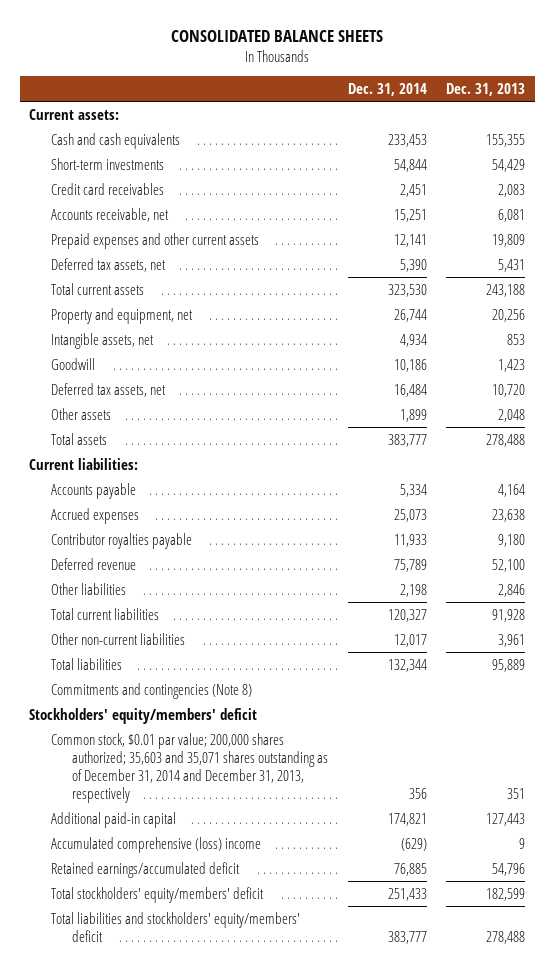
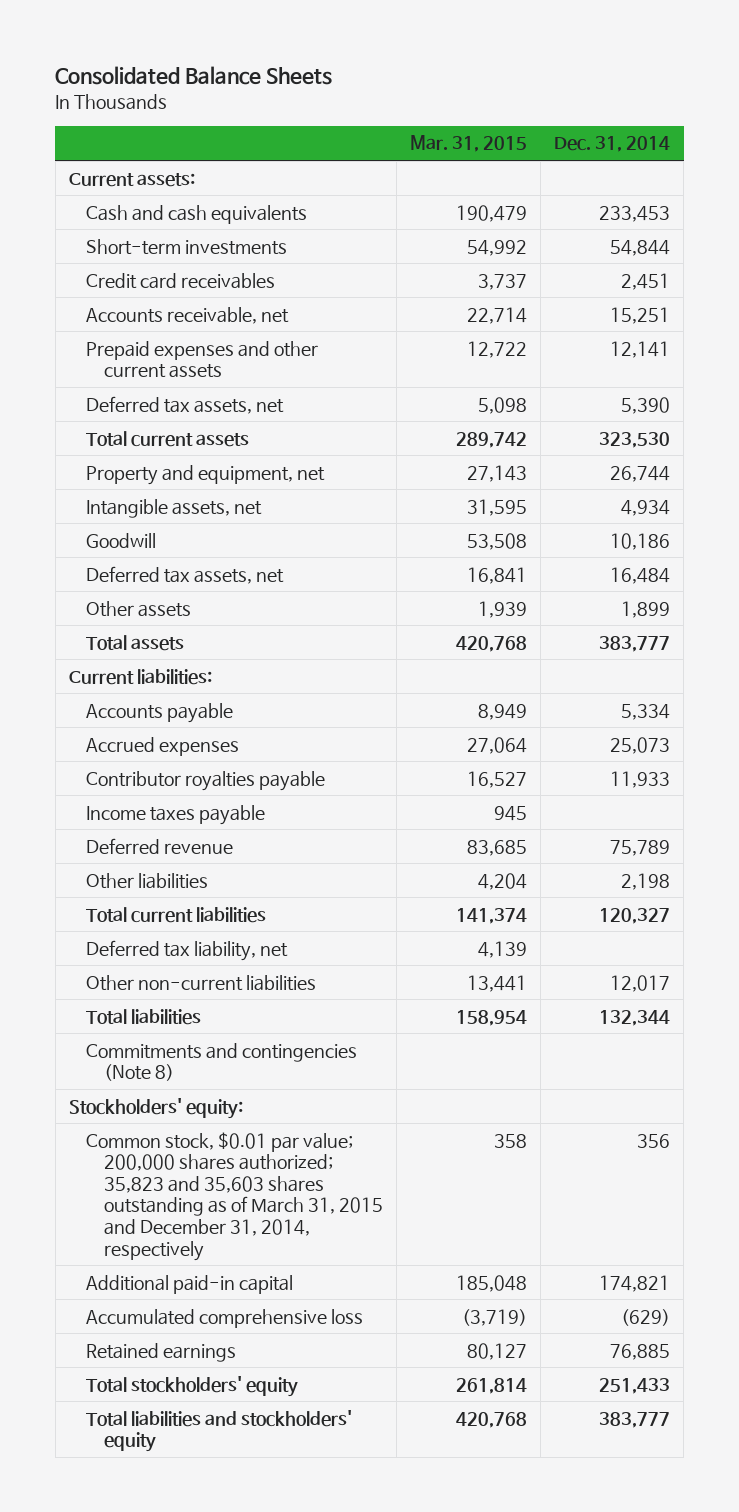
[171,30,384,43] CONSOLIDATED BALANCE SHEETS -> [55,66,333,86] Consolidated Balance Sheets
[446,82,526,96] Dec. 31, 2013 -> none
none -> [409,135,527,153] Mar. 31, 2015
none -> [86,804,266,825] Income taxes payable
none -> [86,939,289,961] Deferred tax liability, net
[29,707,258,724] Stockholders' equity/members' deficit -> [69,1097,244,1119] Stockholders' equity:
[50,732,329,803] Common stock, $0.01 par value; 200,000 shares authorized; 35,603 and 35,071 shares outstanding as of December 31, 2014 and December 31, 2013, respectively -> [86,1131,383,1261] Common stock, $0.01 par value; 200,000 shares authorized; 35,823 and 35,603 shares outstanding as of March 31, 2015 and December 31, 2014, respectively
[50,836,261,853] Accumulated comprehensive (loss) income -> [86,1308,364,1328] Accumulated comprehensive loss
[50,861,240,878] Retained earnings/accumulated deficit -> [86,1342,237,1362] Retained earnings
[50,886,264,903] Total stockholders' equity/members' deficit -> [86,1375,299,1397] Total stockholders' equity
[50,911,300,942] Total liabilities and stockholders' equity/members' deficit -> [86,1409,353,1453] Total liabilities and stockholders' equity

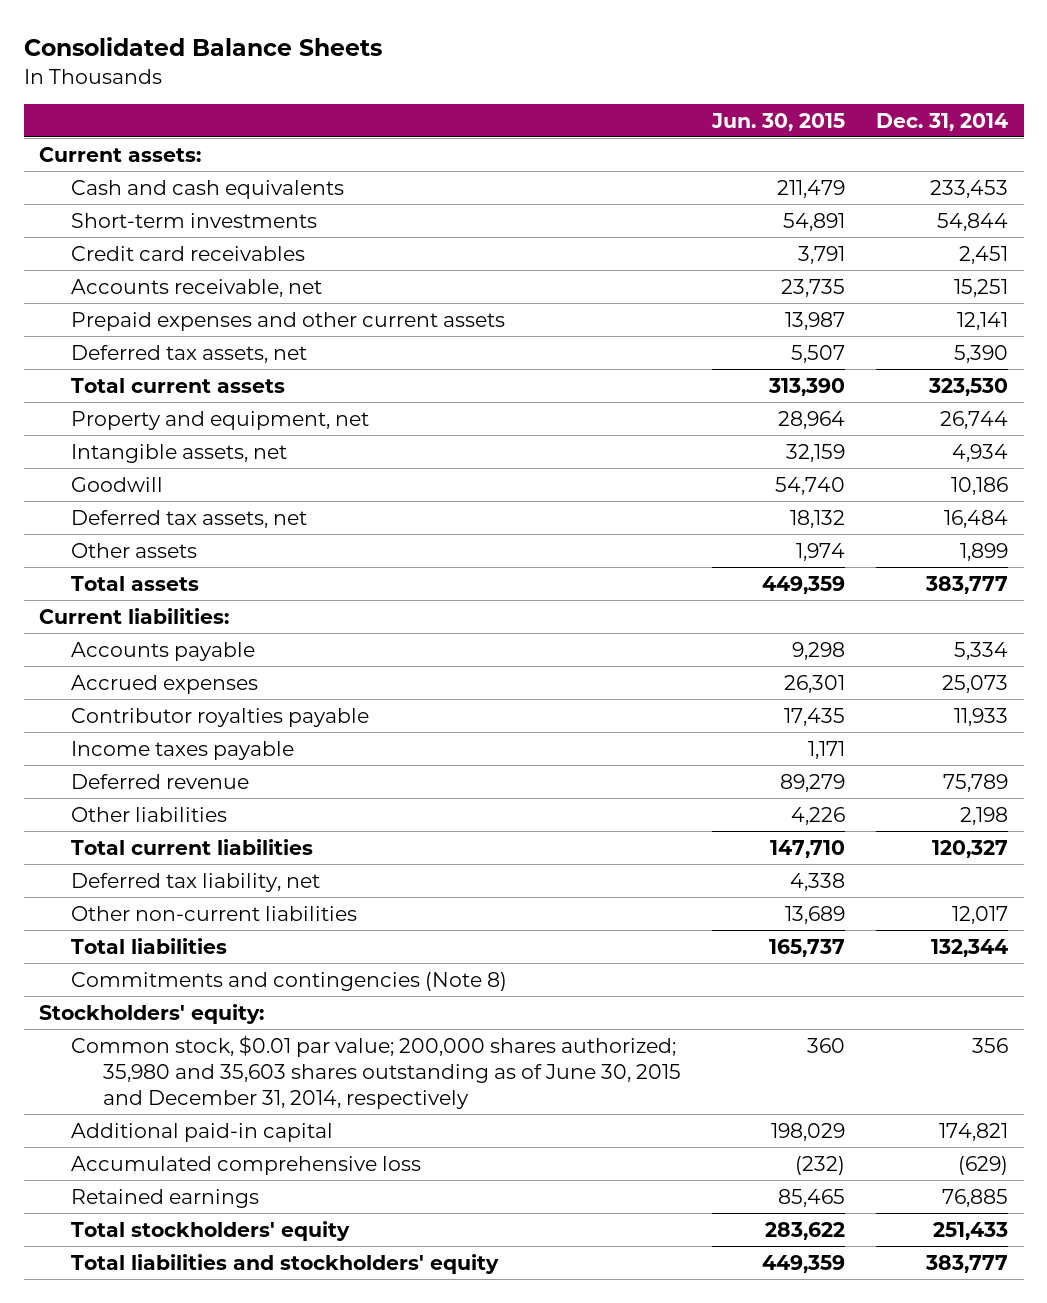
[409,135,527,153] Mar. 31, 2015 -> none
none -> [711,112,846,131] Jun. 30, 2015
[86,1131,383,1261] Common stock, $0.01 par value; 200,000 shares authorized; 35,823 and 35,603 shares outstanding as of March 31, 2015 and December 31, 2014, respectively -> [71,1034,682,1109] Common stock, $0.01 par value; 200,000 shares authorized; 35,980 and 35,603 shares outstanding as of June 30, 2015 and December 31, 2014, respectively

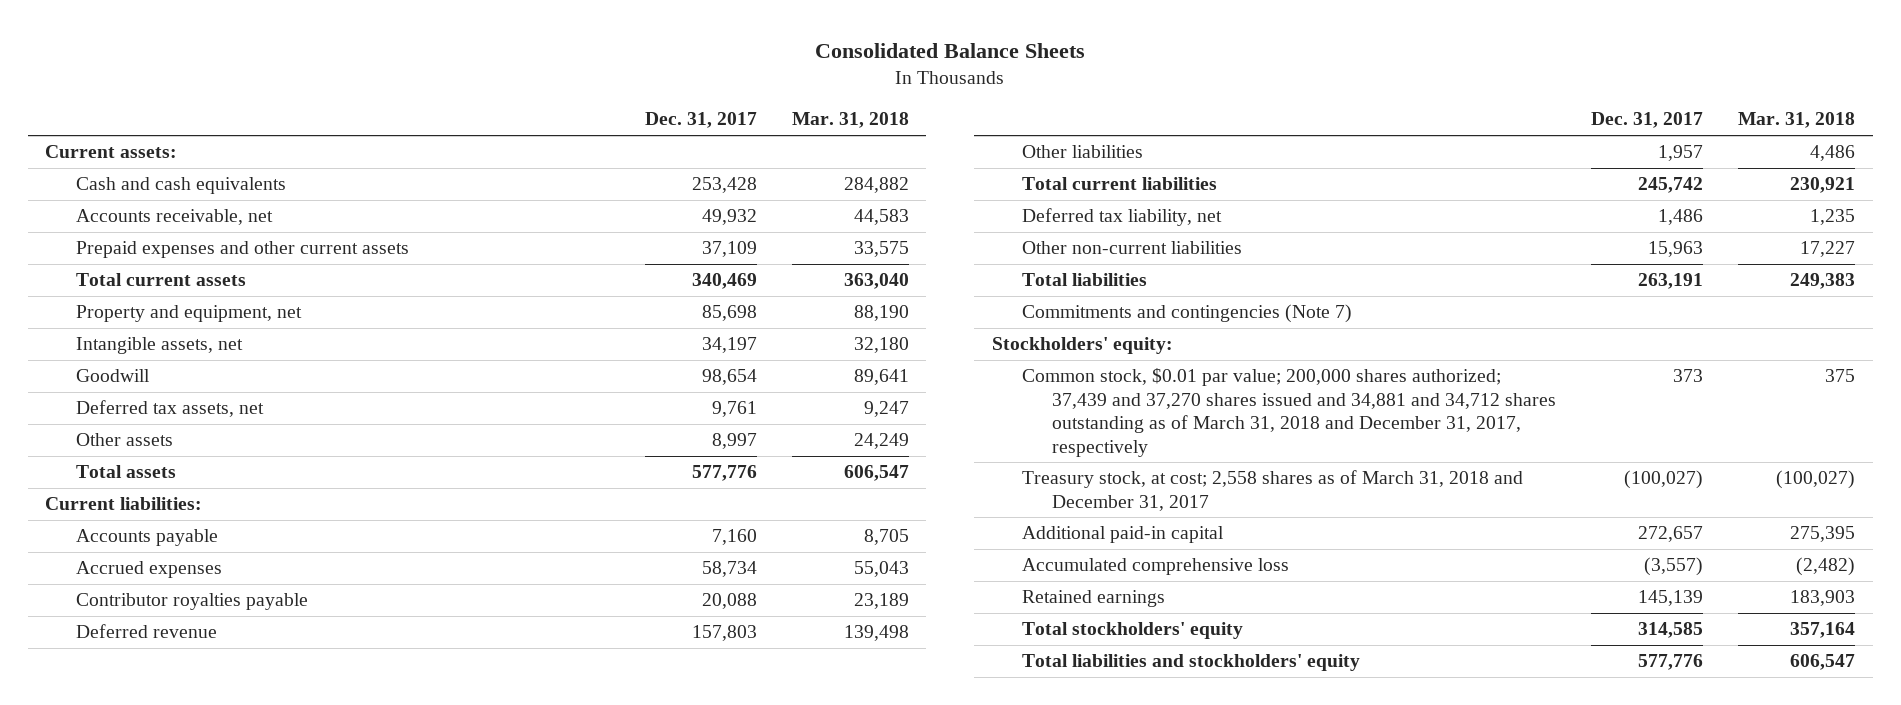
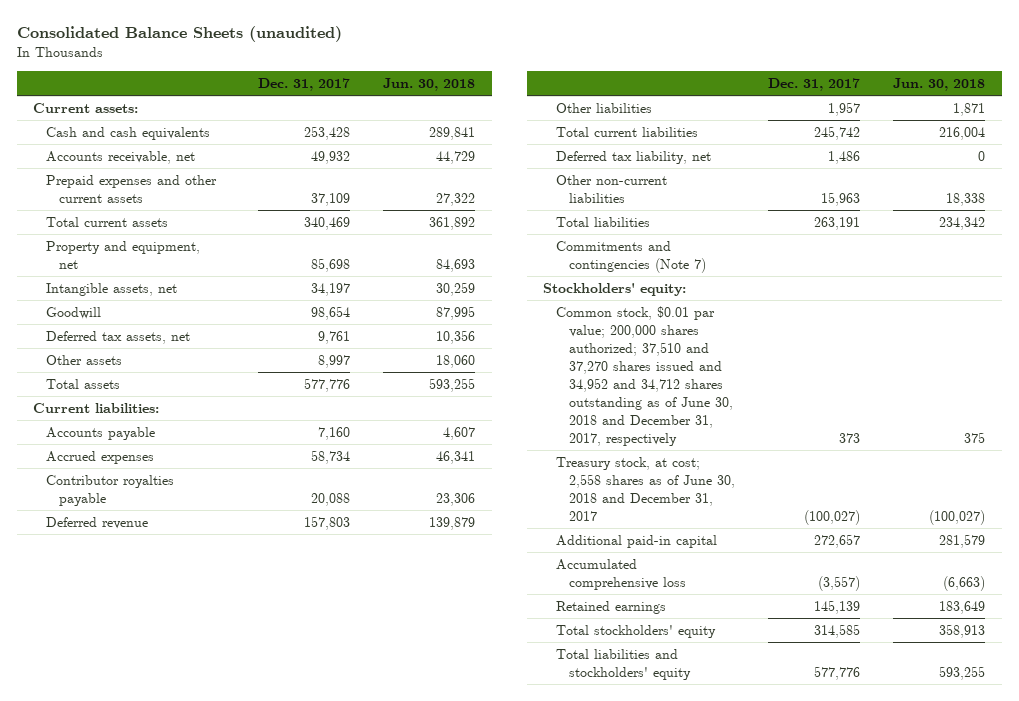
[815,42,1086,58] Consolidated Balance Sheets -> [16,26,342,43] Consolidated Balance Sheets (unaudited)
[791,112,909,129] Mar. 31, 2018 -> none
none -> [383,77,476,91] Jun. 30, 2018
[1022,368,1557,457] Common stock, $0.01 par value; 200,000 shares authorized; 37,439 and 37,270 shares issued and 34,881 and 34,712 shares outstanding as of March 31, 2018 and December 31, 2017, respectively -> [556,305,733,447] Common stock, $0.01 par value; 200,000 shares authorized; 37,510 and 37,270 shares issued and 34,952 and 34,712 shares outstanding as of June 30, 2018 and December 31, 2017, respectively
[1022,470,1524,511] Treasury stock, at cost; 2,558 shares as of March 31, 2018 and December 31, 2017 -> [556,456,735,521] Treasury stock, at cost; 2,558 shares as of June 30, 2018 and December 31, 2017

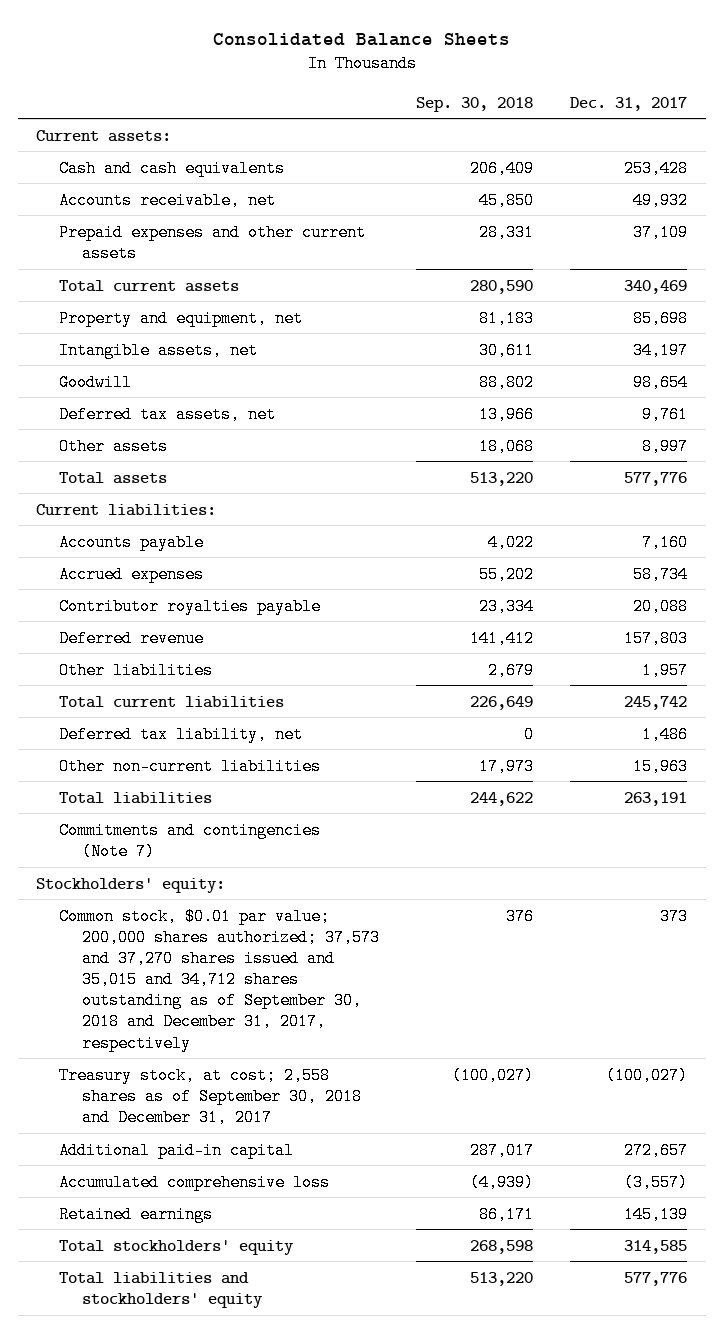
[16,26,342,43] Consolidated Balance Sheets (unaudited) -> [212,32,510,46] Consolidated Balance Sheets
[383,77,476,91] Jun. 30, 2018 -> none
none -> [416,96,534,112] Sep. 30, 2018
[556,305,733,447] Common stock, $0.01 par value; 200,000 shares authorized; 37,510 and 37,270 shares issued and 34,952 and 34,712 shares outstanding as of June 30, 2018 and December 31, 2017, respectively -> [59,907,381,1052] Common stock, $0.01 par value; 200,000 shares authorized; 37,573 and 37,270 shares issued and 35,015 and 34,712 shares outstanding as of September 30, 2018 and December 31, 2017, respectively
[556,456,735,521] Treasury stock, at cost; 2,558 shares as of June 30, 2018 and December 31, 2017 -> [59,1066,363,1126] Treasury stock, at cost; 2,558 shares as of September 30, 2018 and December 31, 2017

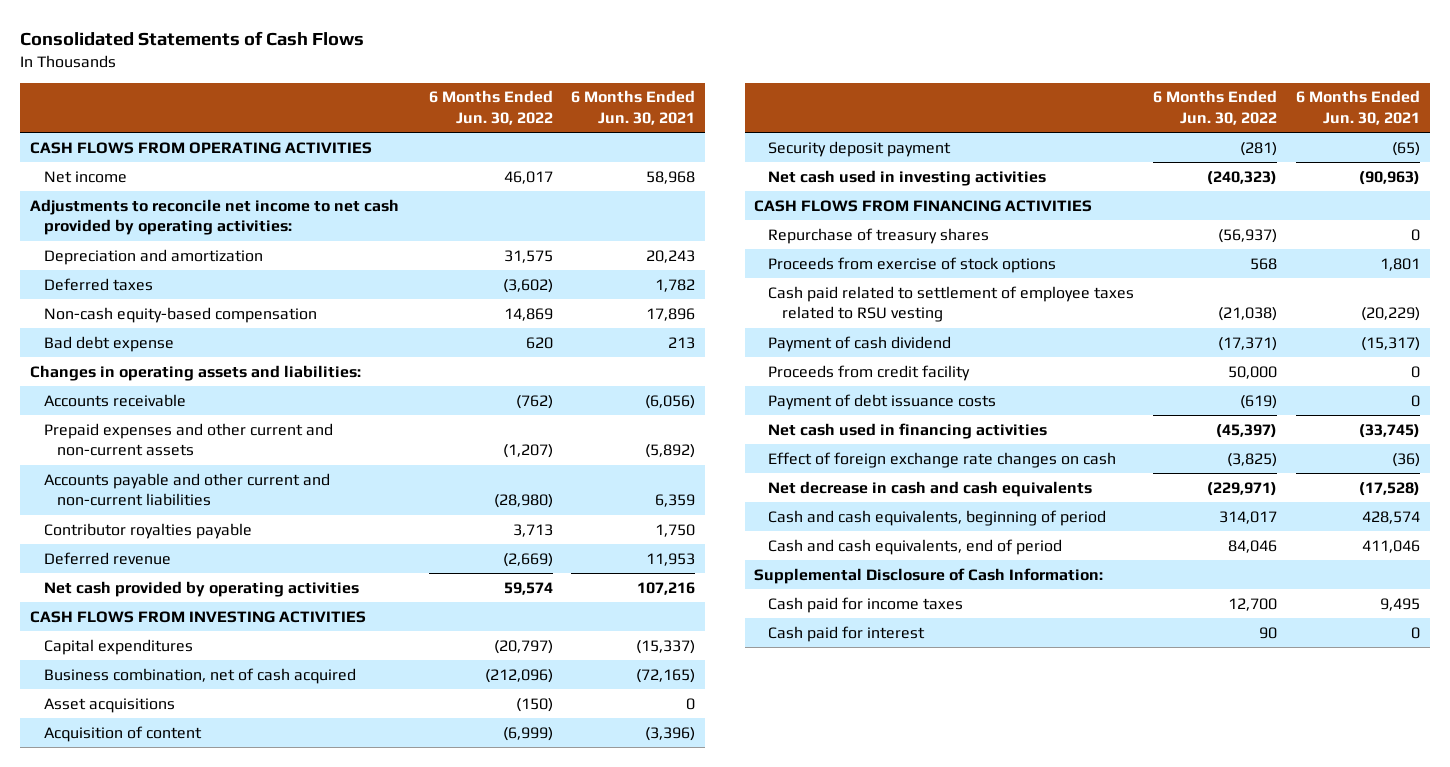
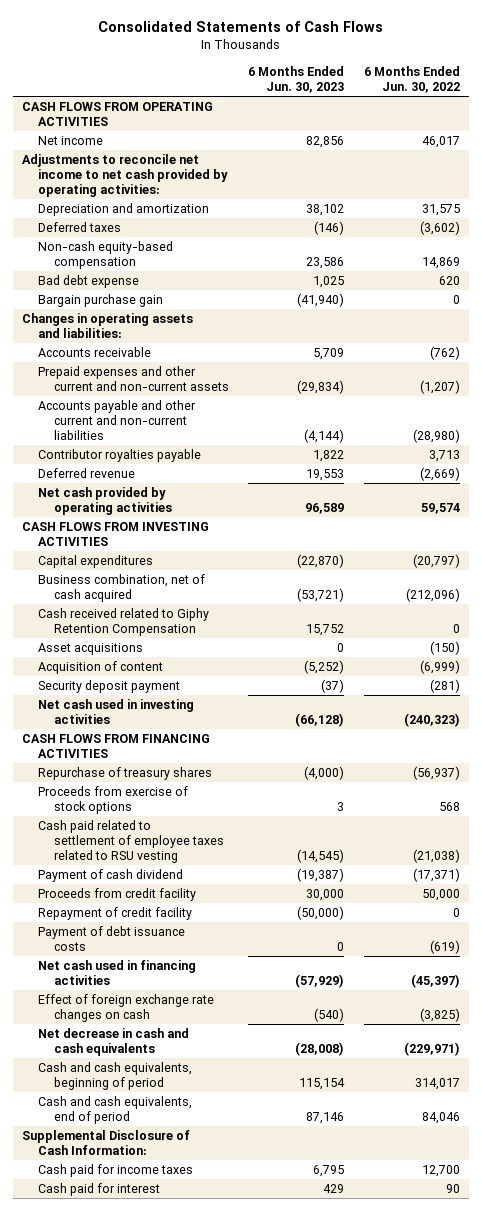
[571,90,696,125] 6 Months Ended Jun. 30, 2021 -> none
none -> [248,66,345,93] 6 Months Ended Jun. 30, 2023
none -> [38,294,164,308] Bargain purchase gain
none -> [38,608,210,636] Cash received related to Giphy Retention Compensation
none -> [38,907,193,921] Repayment of credit facility

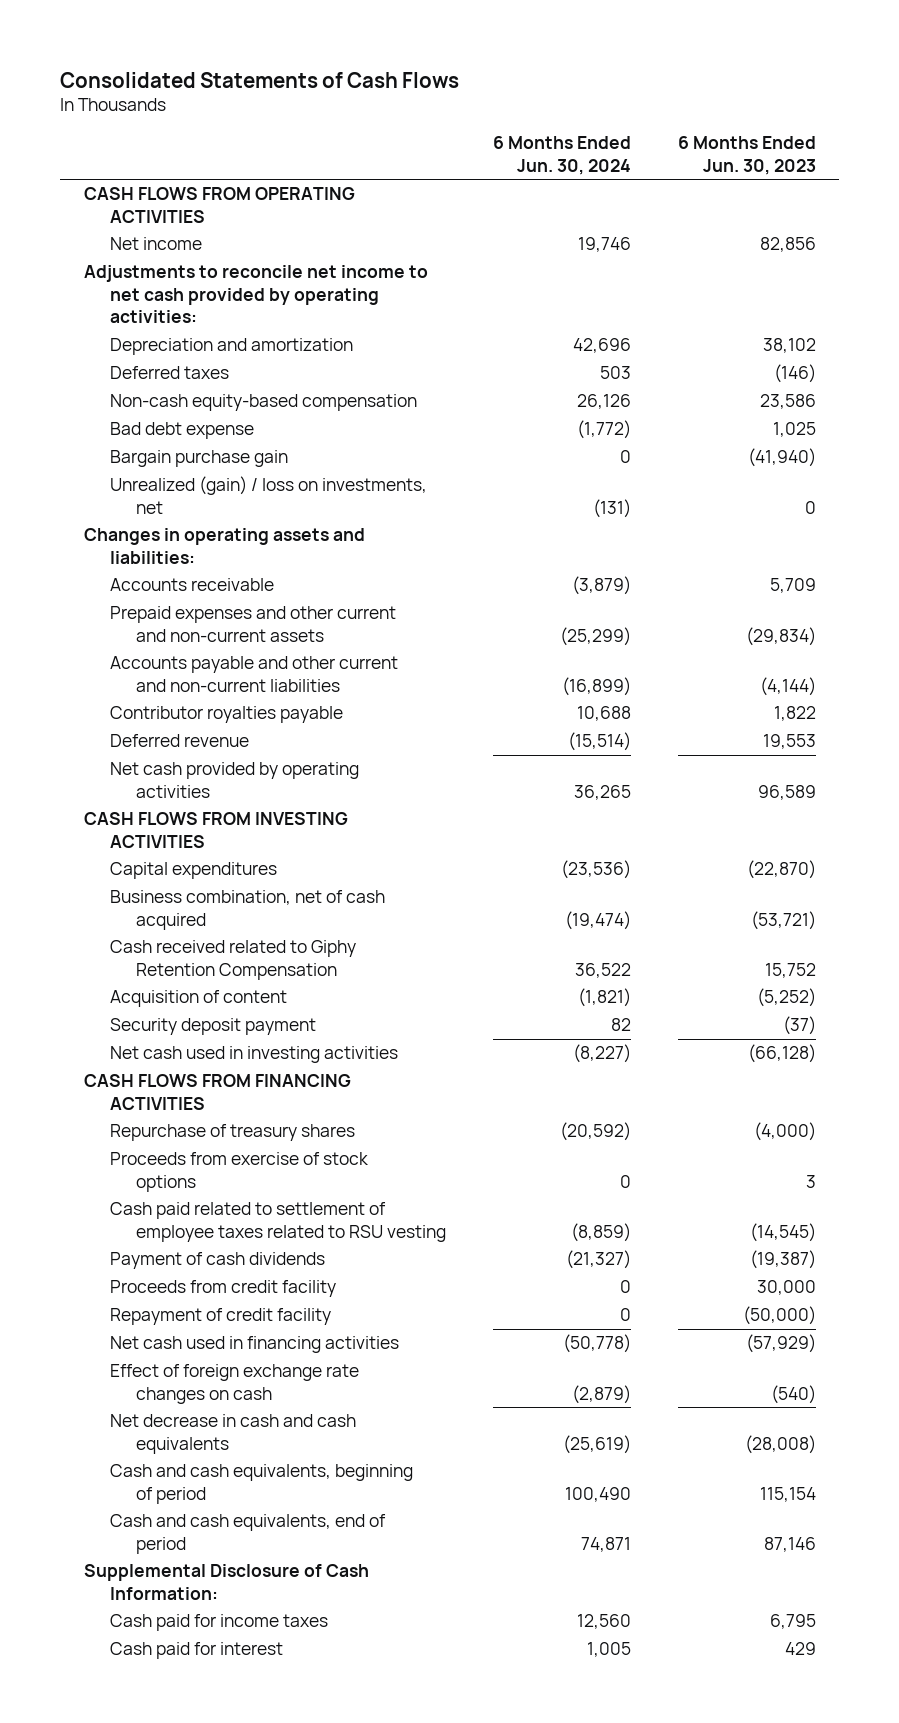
[363,66,460,93] 6 Months Ended Jun. 30, 2022 -> none
none -> [492,136,631,175] 6 Months Ended Jun. 30, 2024
none -> [109,476,427,514] Unrealized (gain) / loss on investments, net
[38,643,144,656] Asset acquisitions -> none
[38,869,184,883] Payment of cash dividend -> [109,1252,325,1270] Payment of cash dividends
[38,926,186,951] Payment of debt issuance costs -> none

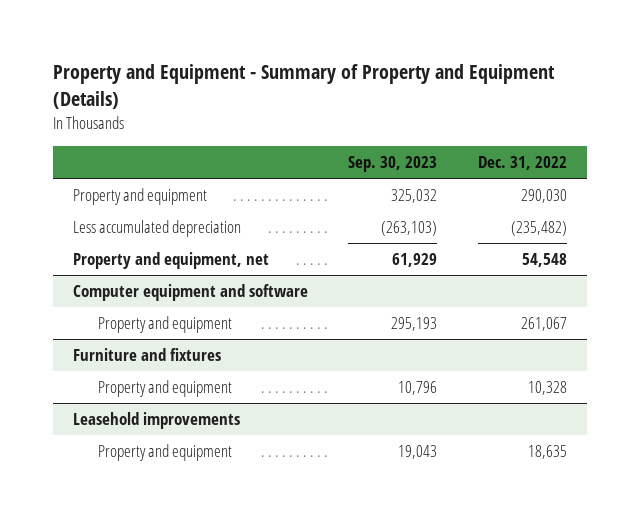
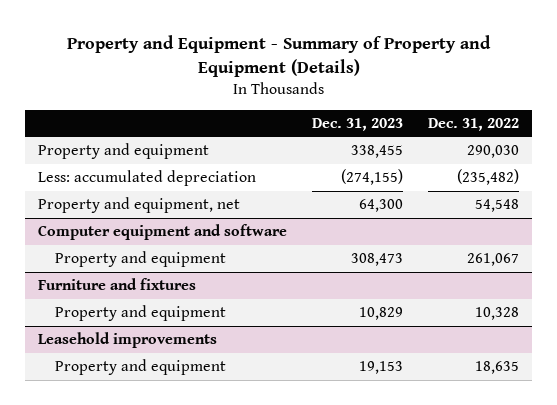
[348,156,438,173] Sep. 30, 2023 -> none
none -> [312,117,404,131] Dec. 31, 2023
[72,220,241,238] Less accumulated depreciation -> [37,170,256,187] Less: accumulated depreciation

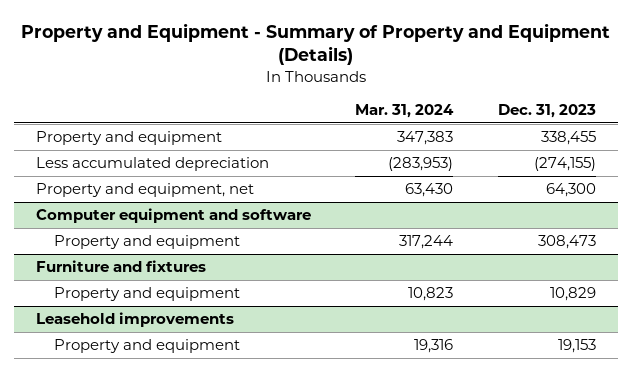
[428,117,520,131] Dec. 31, 2022 -> none
none -> [355,104,455,119] Mar. 31, 2024
[37,170,256,187] Less: accumulated depreciation -> [36,157,270,172] Less accumulated depreciation

